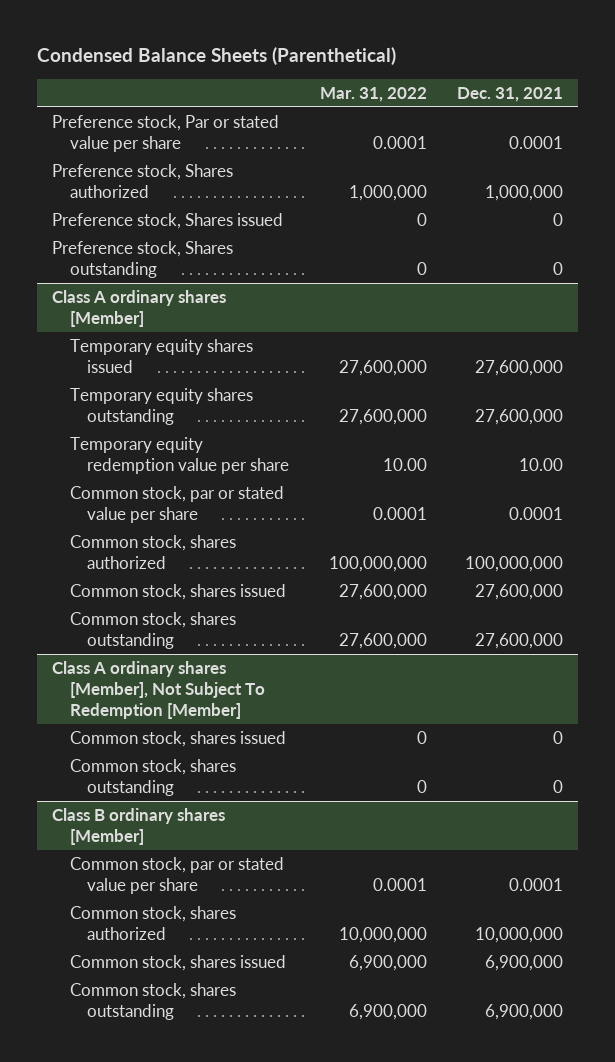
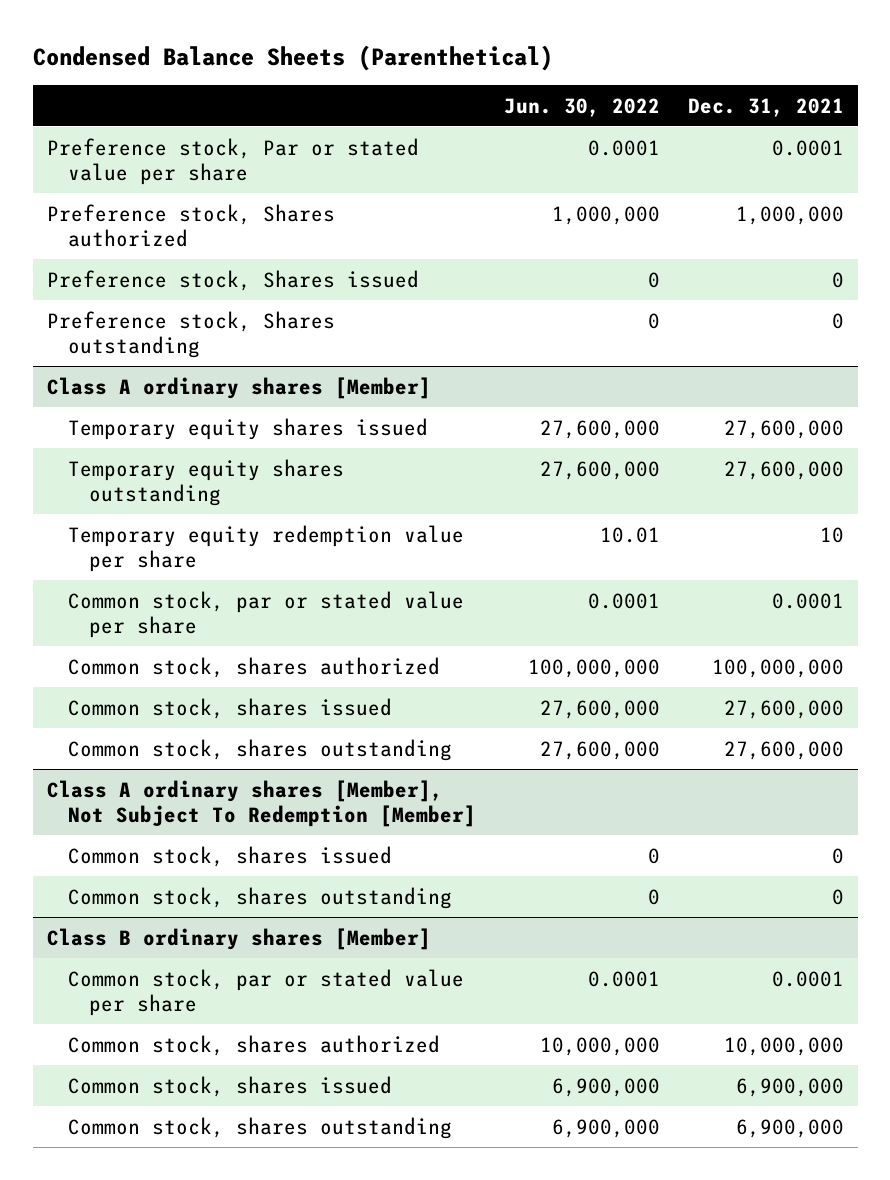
[319,86,427,102] Mar. 31, 2022 -> none
none -> [503,97,660,117] Jun. 30, 2022
[519,457,564,471] 10.00 -> [819,526,844,543] 10

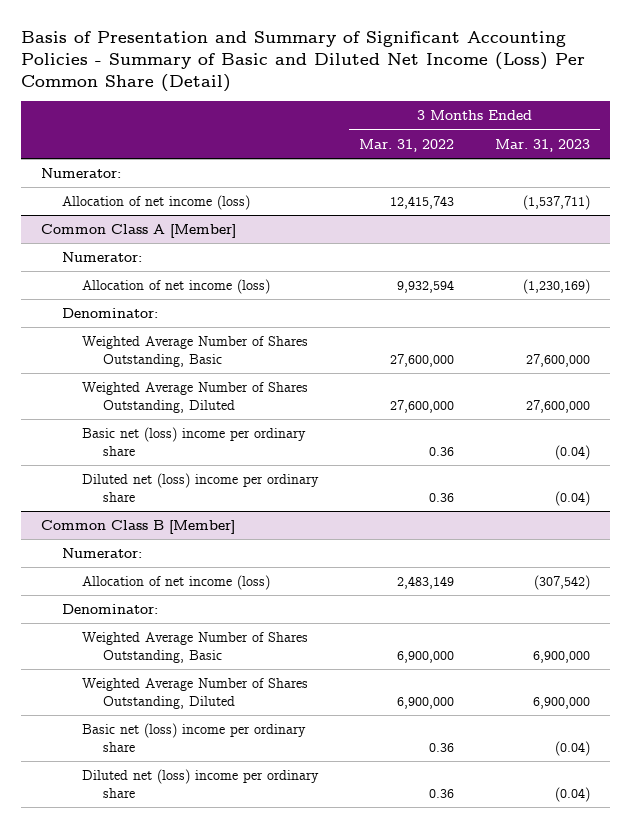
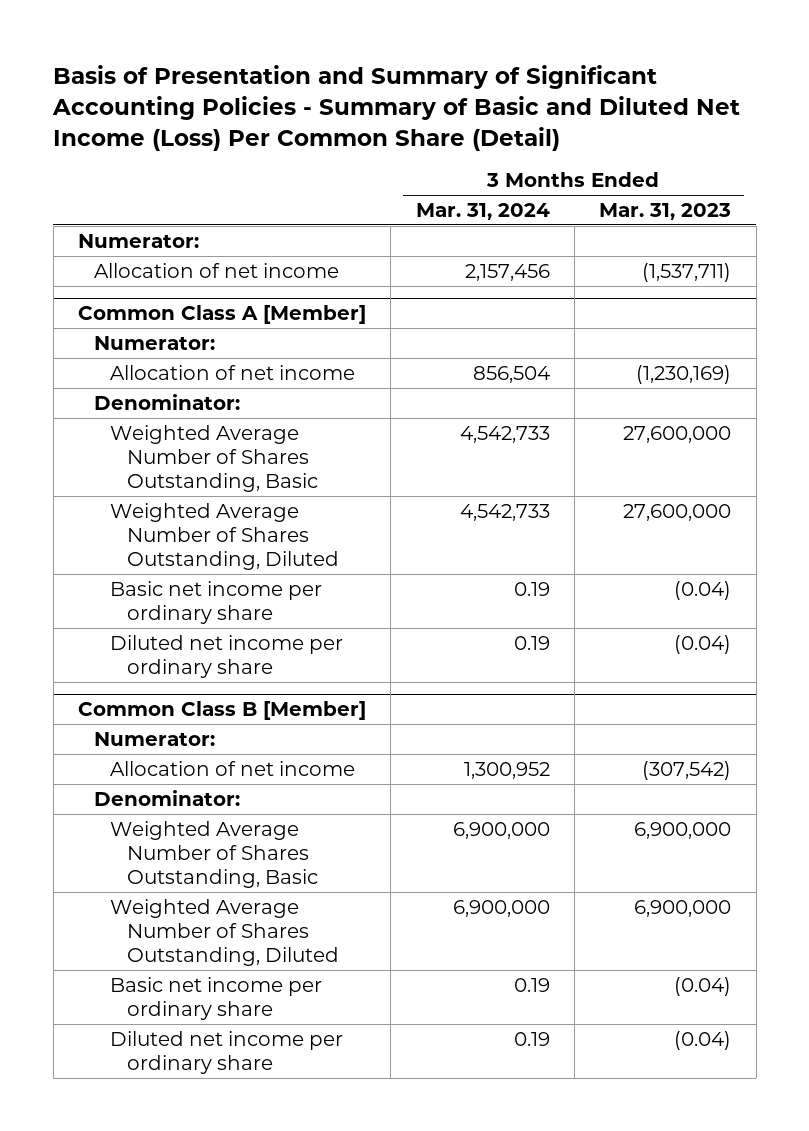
[359,138,455,152] Mar. 31, 2022 -> none
none -> [415,202,550,220] Mar. 31, 2024
[61,195,250,211] Allocation of net income (loss) -> [94,262,340,278] Allocation of net income
[82,279,271,295] Allocation of net income (loss) -> [110,364,356,380] Allocation of net income
[82,427,307,456] Basic net (loss) income per ordinary share -> [110,580,323,624] Basic net income per ordinary share
[82,473,320,502] Diluted net (loss) income per ordinary share -> [110,634,344,678] Diluted net income per ordinary share
[82,575,271,591] Allocation of net income (loss) -> [110,760,356,776] Allocation of net income
[82,723,307,752] Basic net (loss) income per ordinary share -> [110,976,323,1020] Basic net income per ordinary share
[82,769,320,798] Diluted net (loss) income per ordinary share -> [110,1030,344,1074] Diluted net income per ordinary share

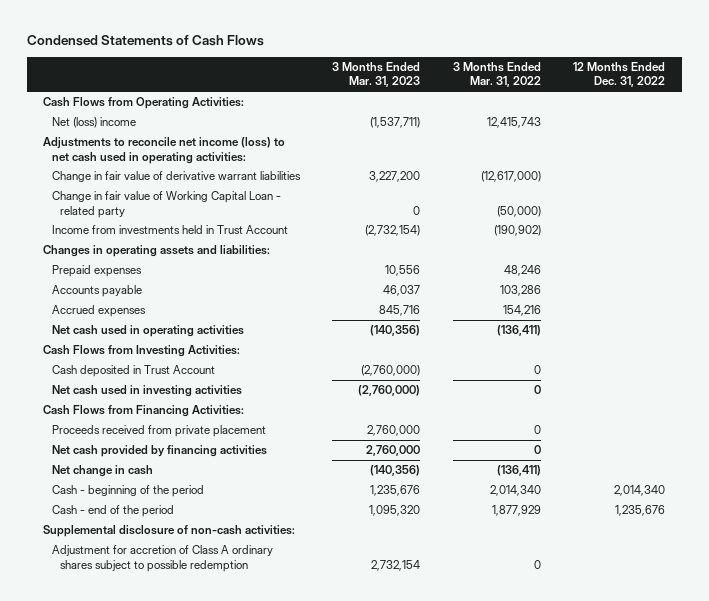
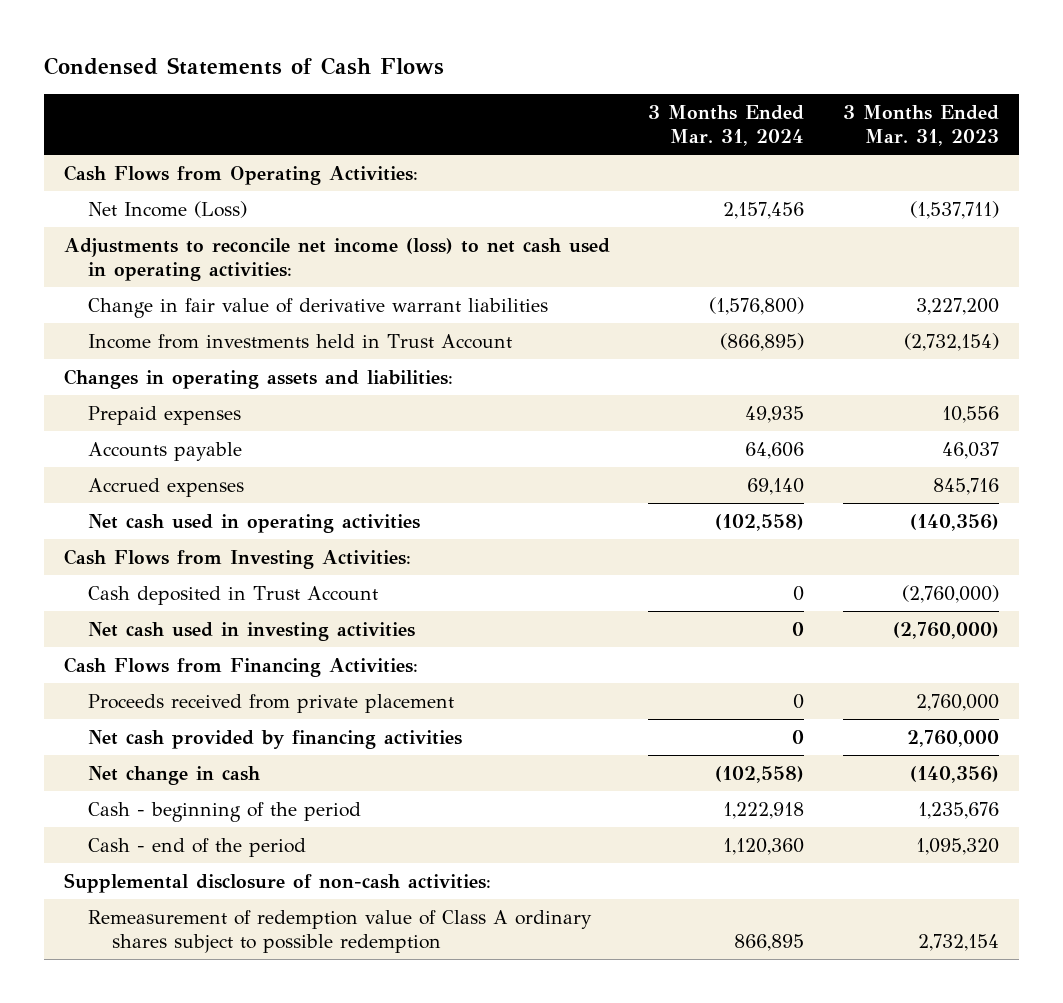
[452,62,541,88] 3 Months Ended Mar. 31, 2022 -> none
[573,62,666,88] 12 Months Ended Dec. 31, 2022 -> none
none -> [648,104,805,146] 3 Months Ended Mar. 31, 2024
[51,117,136,129] Net (loss) income -> [87,200,247,218] Net Income (Loss)
[51,191,281,218] Change in fair value of Working Capital Loan - related party -> none
[51,545,273,572] Adjustment for accretion of Class A ordinary shares subject to possible redemption -> [87,909,592,953] Remeasurement of redemption value of Class A ordinary shares subject to possible redemption

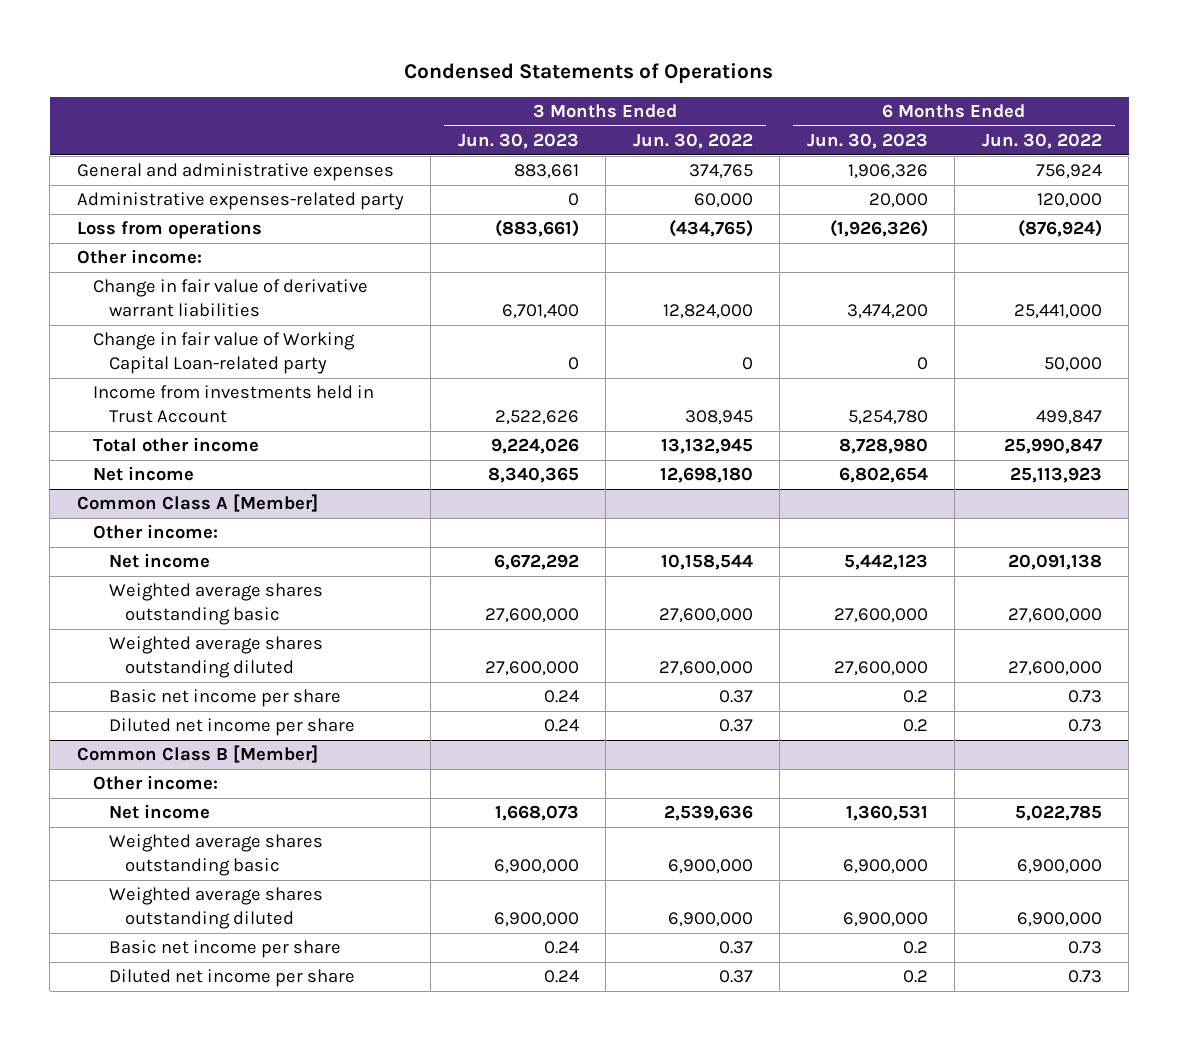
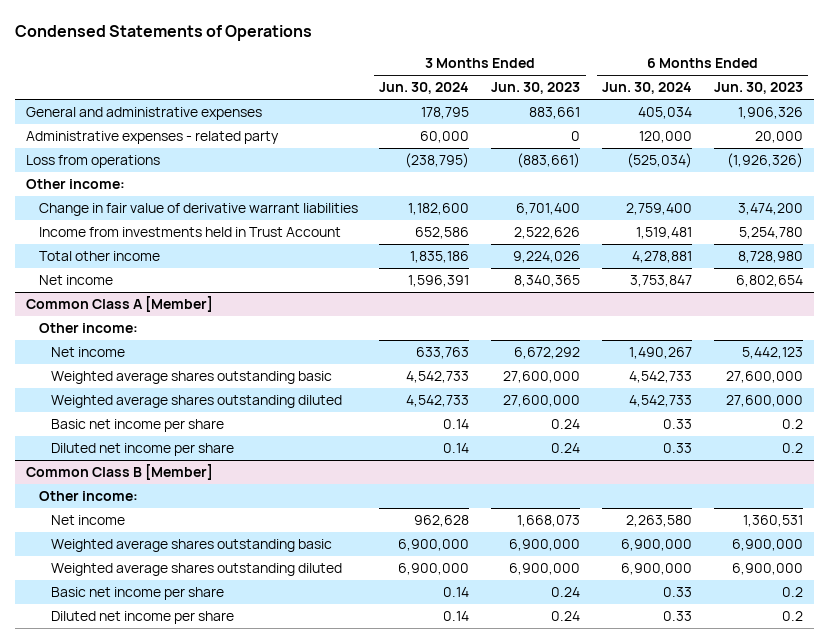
[632,133,753,150] Jun. 30, 2022 -> none
[981,133,1102,150] Jun. 30, 2022 -> none
none -> [379,82,470,95] Jun. 30, 2024
none -> [602,82,693,95] Jun. 30, 2024
[76,192,404,211] Administrative expenses-related party -> [26,131,280,145] Administrative expenses - related party
[92,332,355,375] Change in fair value of Working Capital Loan-related party -> none

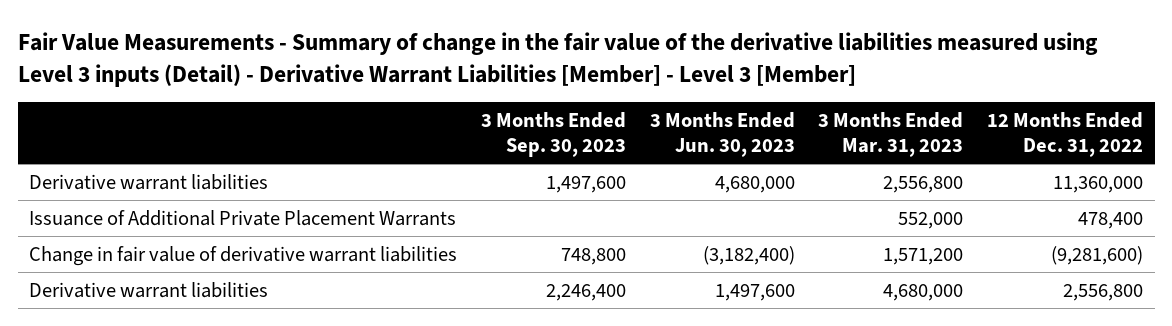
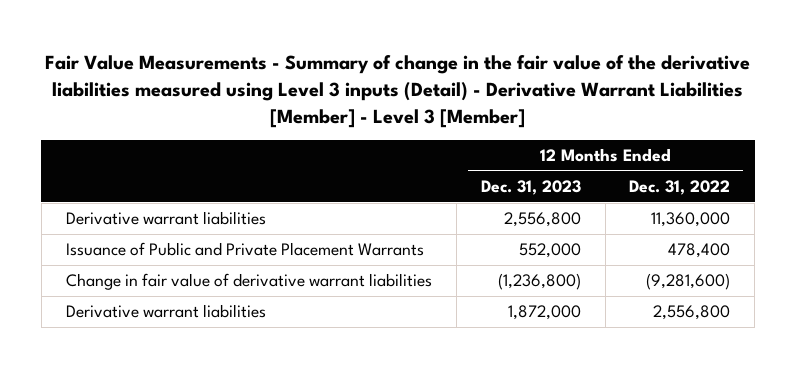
[480,111,626,158] 3 Months Ended Sep. 30, 2023 -> none
[649,111,795,158] 3 Months Ended Jun. 30, 2023 -> none
[818,111,964,158] 3 Months Ended Mar. 31, 2023 -> none
none -> [480,180,581,196] Dec. 31, 2023
[29,209,457,226] Issuance of Additional Private Placement Warrants -> [65,242,424,257] Issuance of Public and Private Placement Warrants

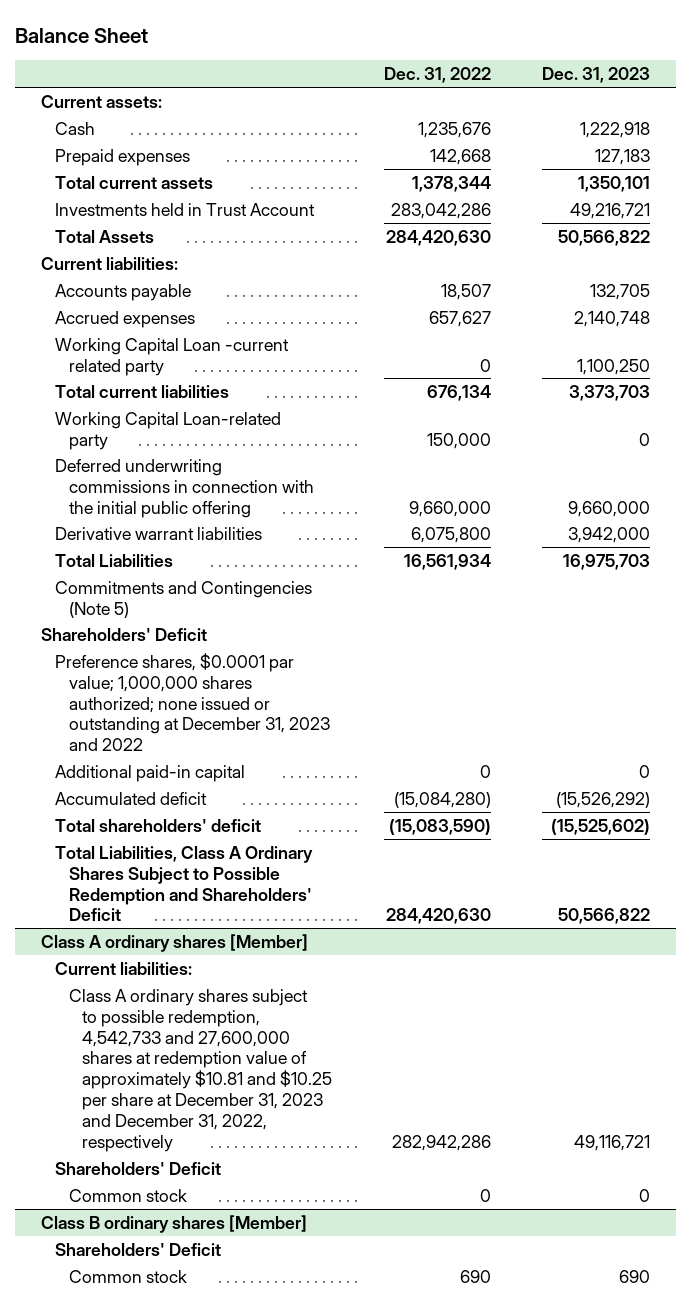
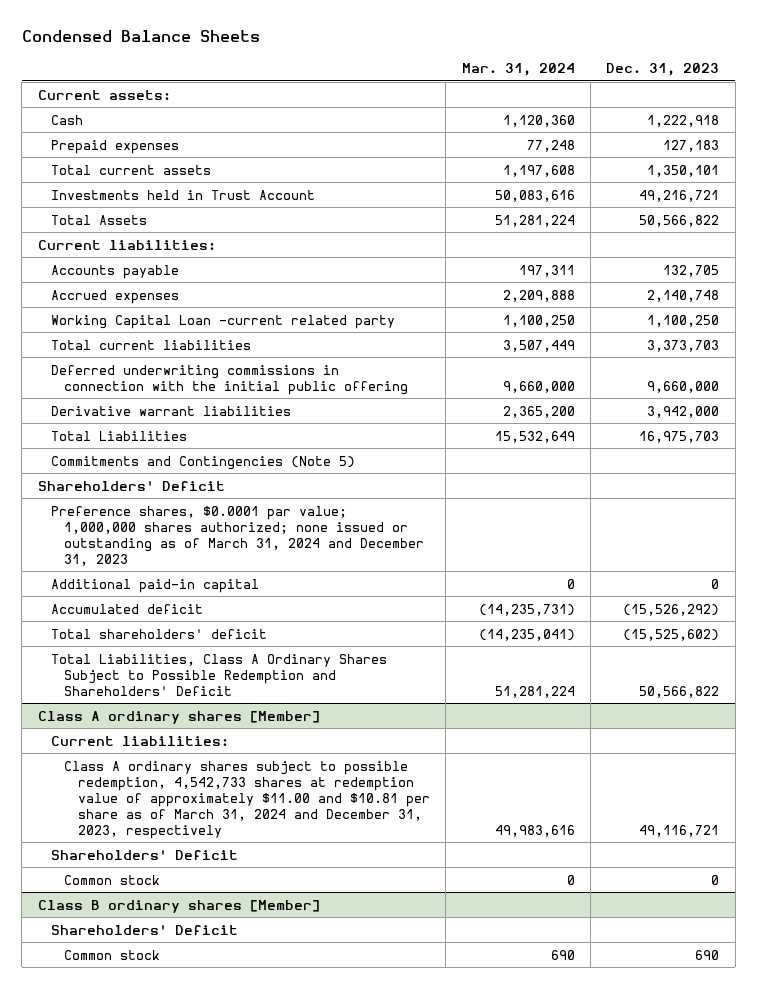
[15,27,149,43] Balance Sheet -> [21,30,260,43] Condensed Balance Sheets
[383,67,491,84] Dec. 31, 2022 -> none
none -> [461,63,575,77] Mar. 31, 2024
[54,411,281,450] Working Capital Loan-related party -> none
[54,652,330,752] Preference shares, $0.0001 par value; 1,000,000 shares authorized; none issued or outstanding at December 31, 2023 and 2022 -> [51,505,425,566] Preference shares, $0.0001 par value; 1,000,000 shares authorized; none issued or outstanding as of March 31, 2024 and December 31, 2023
[68,988,333,1152] Class A ordinary shares subject to possible redemption, 4,542,733 and 27,600,000 shares at redemption value of approximately $10.81 and $10.25 per share at December 31, 2023 and December 31, 2022, respectively -> [64,760,430,839] Class A ordinary shares subject to possible redemption, 4,542,733 shares at redemption value of approximately $11.00 and $10.81 per share as of March 31, 2024 and December 31, 2023, respectively

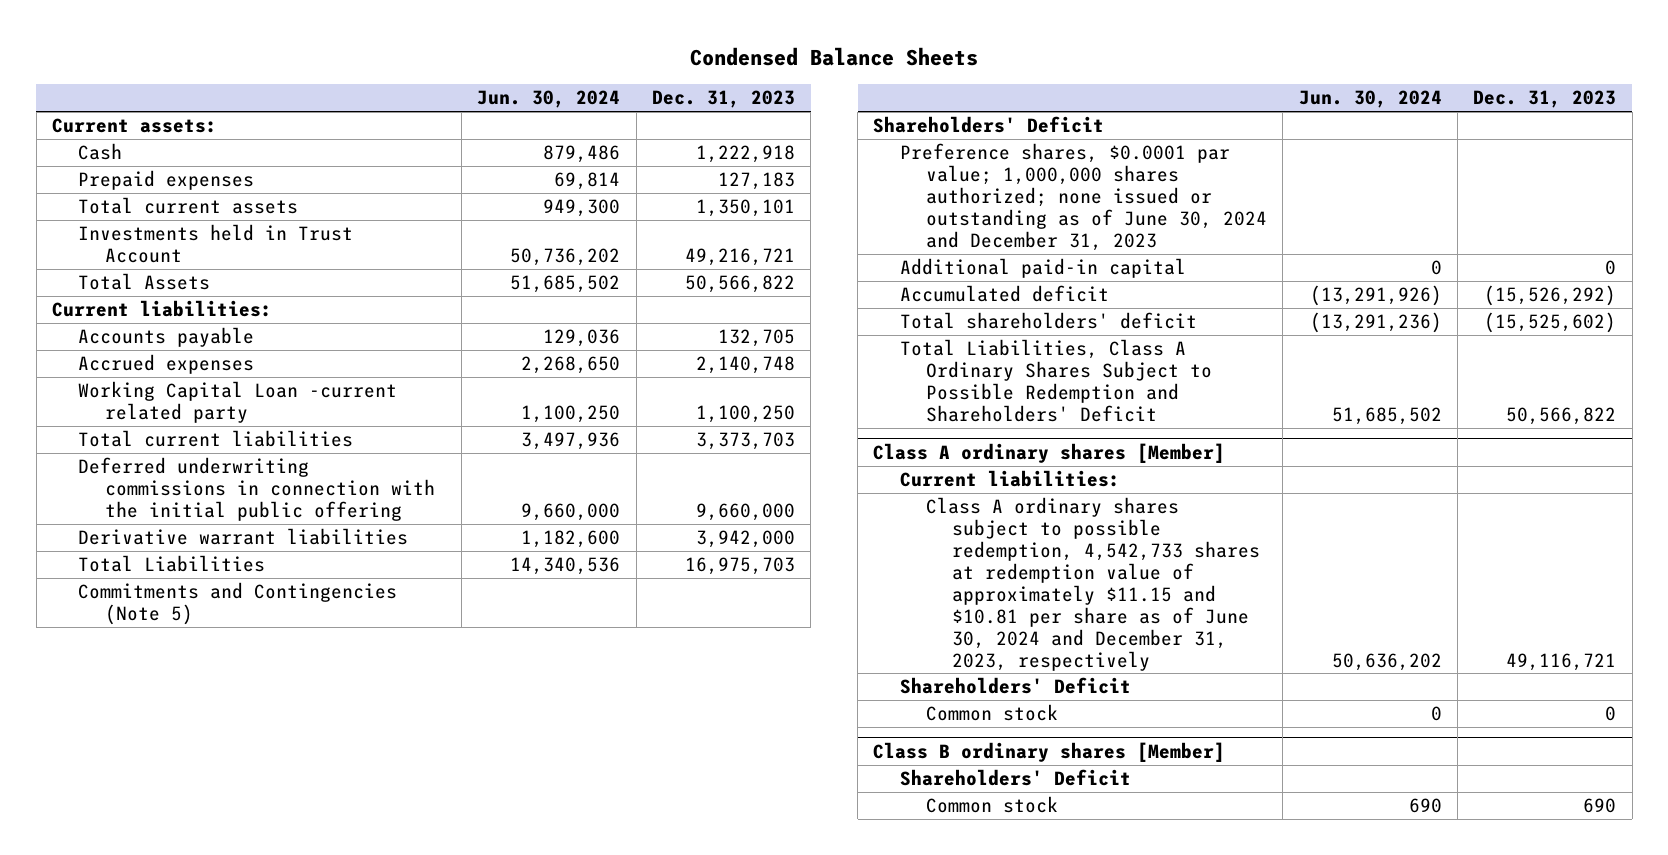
[461,63,575,77] Mar. 31, 2024 -> none
none -> [477,90,621,109] Jun. 30, 2024
[51,505,425,566] Preference shares, $0.0001 par value; 1,000,000 shares authorized; none issued or outstanding as of March 31, 2024 and December 31, 2023 -> [899,143,1267,251] Preference shares, $0.0001 par value; 1,000,000 shares authorized; none issued or outstanding as of June 30, 2024 and December 31, 2023
[64,760,430,839] Class A ordinary shares subject to possible redemption, 4,542,733 shares at redemption value of approximately $11.00 and $10.81 per share as of March 31, 2024 and December 31, 2023, respectively -> [925,497,1261,671] Class A ordinary shares subject to possible redemption, 4,542,733 shares at redemption value of approximately $11.15 and $10.81 per share as of June 30, 2024 and December 31, 2023, respectively

